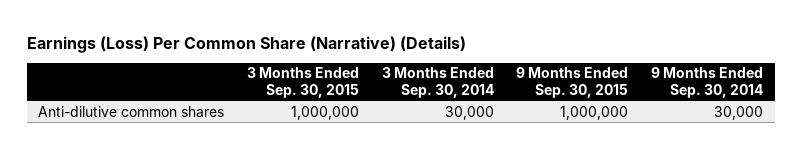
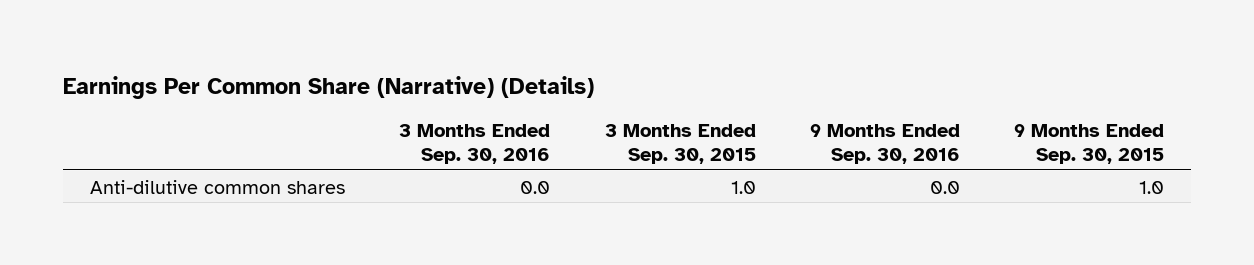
[27,35,467,53] Earnings (Loss) Per Common Share (Narrative) (Details) -> [63,76,595,100] Earnings Per Common Share (Narrative) (Details)
[381,67,494,98] 3 Months Ended Sep. 30, 2014 -> none
[651,67,764,98] 9 Months Ended Sep. 30, 2014 -> none
none -> [399,123,551,164] 3 Months Ended Sep. 30, 2016
none -> [809,123,960,164] 9 Months Ended Sep. 30, 2016
[291,105,360,120] 1,000,000 -> [730,180,756,194] 1.0
[560,105,629,120] 1,000,000 -> [1138,180,1164,194] 1.0

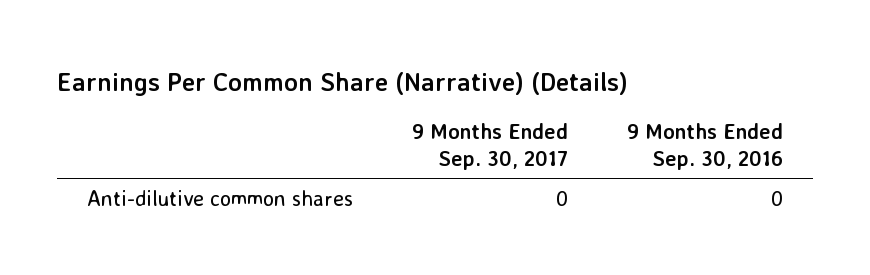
[399,123,551,164] 3 Months Ended Sep. 30, 2016 -> none
[604,123,756,164] 3 Months Ended Sep. 30, 2015 -> none
[1013,123,1164,164] 9 Months Ended Sep. 30, 2015 -> none
none -> [411,123,568,171] 9 Months Ended Sep. 30, 2017
[929,180,960,194] 0.0 -> [770,190,783,206] 0

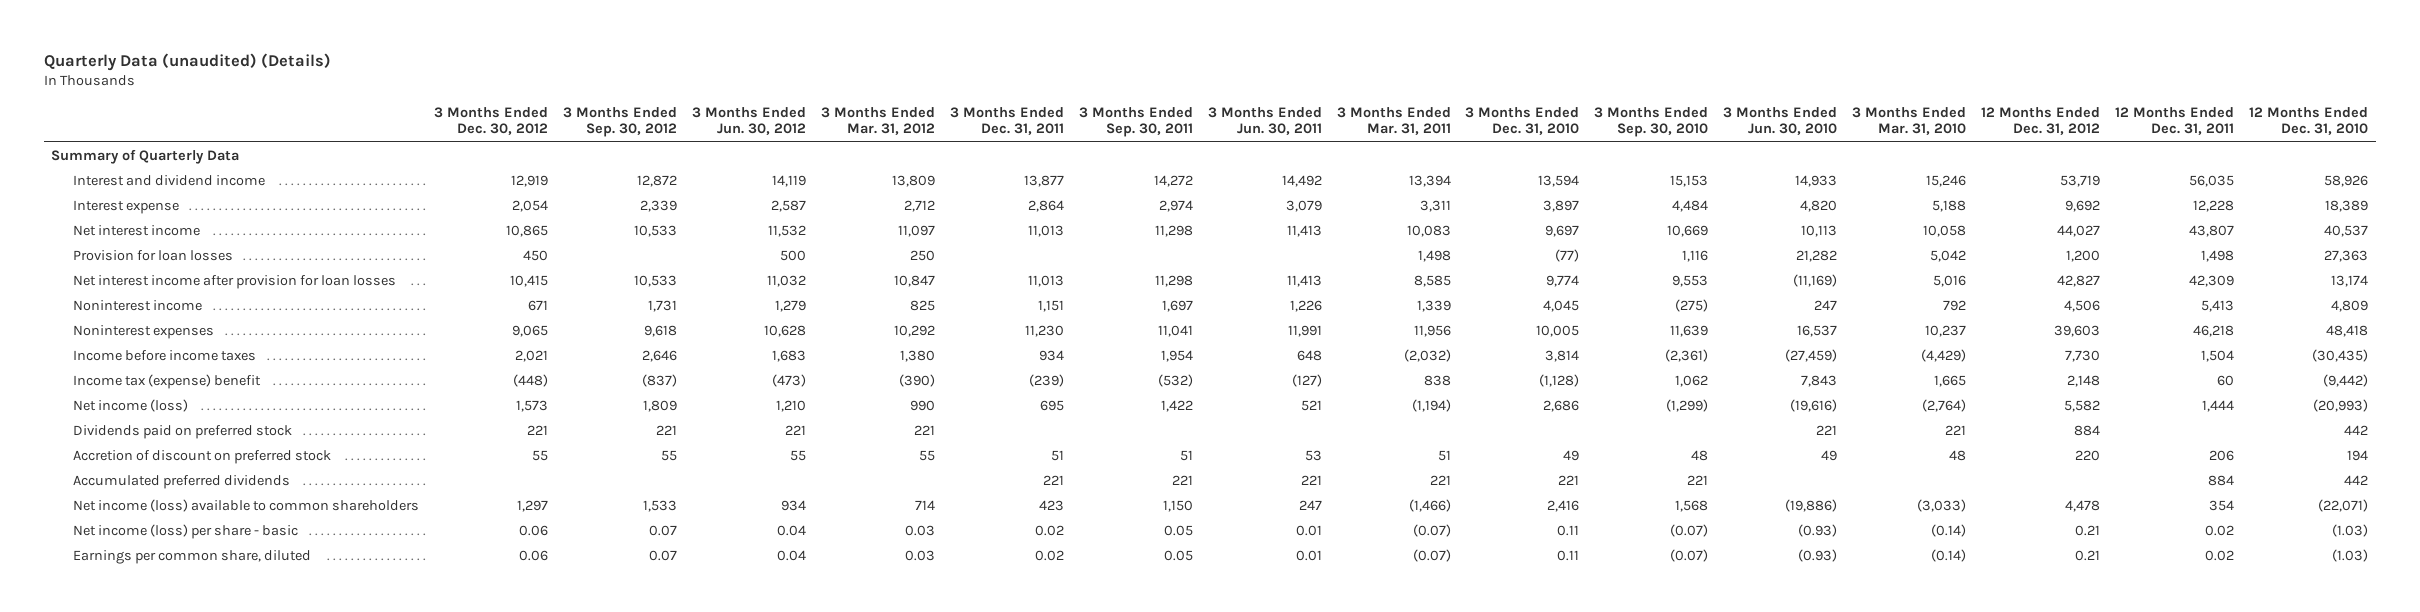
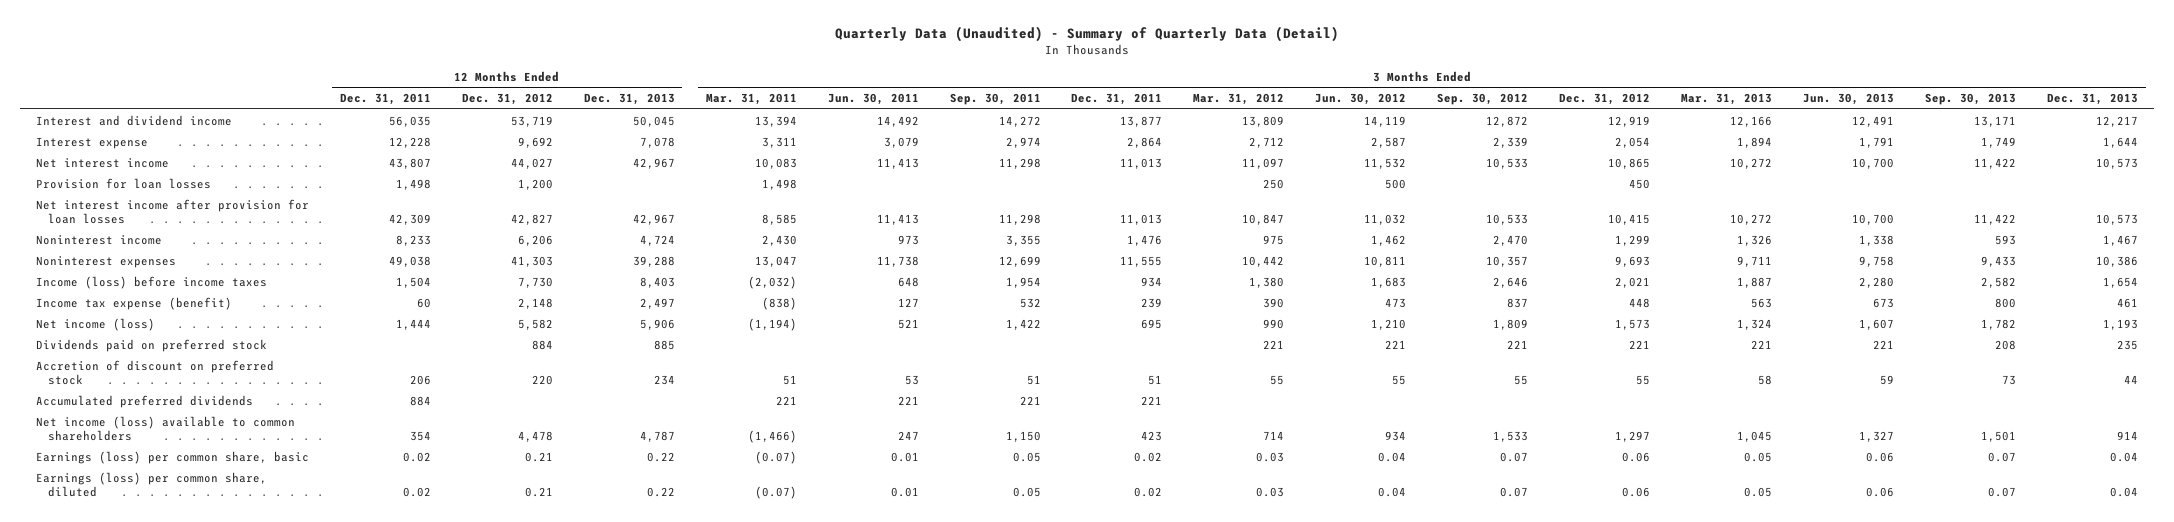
[43,52,331,71] Quarterly Data (unaudited) (Details) -> [834,26,1339,43] Quarterly Data (Unaudited) - Summary of Quarterly Data (Detail)
[433,106,548,136] 3 Months Ended Dec. 30, 2012 -> none
[1465,106,1580,136] 3 Months Ended Dec. 31, 2010 -> none
[1594,106,1709,138] 3 Months Ended Sep. 30, 2010 -> none
[1723,106,1838,136] 3 Months Ended Jun. 30, 2010 -> none
[1852,106,1967,136] 3 Months Ended Mar. 31, 2010 -> none
[2249,106,2369,136] 12 Months Ended Dec. 31, 2010 -> none
none -> [583,93,675,106] Dec. 31, 2013
none -> [1559,93,1651,106] Dec. 31, 2012
none -> [1681,93,1773,106] Mar. 31, 2013
none -> [1803,93,1895,106] Jun. 30, 2013
none -> [1925,93,2017,106] Sep. 30, 2013
none -> [2047,93,2139,106] Dec. 31, 2013
[51,149,240,165] Summary of Quarterly Data -> none
[647,300,677,313] 1,731 -> [1493,234,1529,246] 2,470
[774,300,806,313] 1,279 -> [1371,234,1407,246] 1,462
[909,300,935,312] 825 -> [1263,234,1285,245] 975
[1037,300,1064,313] 1,151 -> [1127,234,1163,246] 1,476
[1161,300,1193,313] 1,697 -> [1005,234,1041,246] 3,355
[1289,300,1322,313] 1,226 -> [897,234,919,245] 973
[1416,300,1451,313] 1,339 -> [761,234,797,246] 2,430
[2064,300,2101,313] 4,506 -> [517,234,553,246] 6,206
[2201,300,2235,313] 5,413 -> [395,234,431,246] 8,233
[643,325,677,338] 9,618 -> [1486,255,1529,267] 10,357
[763,325,806,338] 10,628 -> [1364,255,1407,267] 10,811
[893,325,935,338] 10,292 -> [1242,255,1285,267] 10,442
[1024,325,1064,338] 11,230 -> [1120,255,1163,267] 11,555
[1157,325,1193,338] 11,041 -> [998,255,1041,267] 12,699
[1287,325,1322,338] 11,991 -> [876,255,919,267] 11,738
[1413,325,1451,338] 11,956 -> [754,255,797,267] 13,047
[2054,325,2101,338] 39,603 -> [510,255,553,267] 41,303
[2193,325,2235,338] 46,218 -> [388,255,431,267] 49,038
[72,350,256,362] Income before income taxes -> [35,275,267,289] Income (loss) before income taxes
[72,374,261,390] Income tax (expense) benefit -> [35,296,232,310] Income tax expense (benefit)
[641,374,677,388] (837) -> [1507,297,1529,308] 837
[771,374,806,388] (473) -> [1385,297,1407,308] 473
[898,374,935,388] (390) -> [1263,297,1285,308] 390
[1028,374,1064,388] (239) -> [1141,297,1163,308] 239
[1157,374,1193,388] (532) -> [1019,297,1041,308] 532
[1291,374,1322,388] (127) -> [897,297,919,307] 127
[1423,375,1451,387] 838 -> [761,296,797,310] (838)
[72,524,298,540] Net income (loss) per share - basic -> [35,450,309,464] Earnings (loss) per common share, basic
[72,550,311,565] Earnings per common share, diluted -> [35,471,267,497] Earnings (loss) per common share, diluted

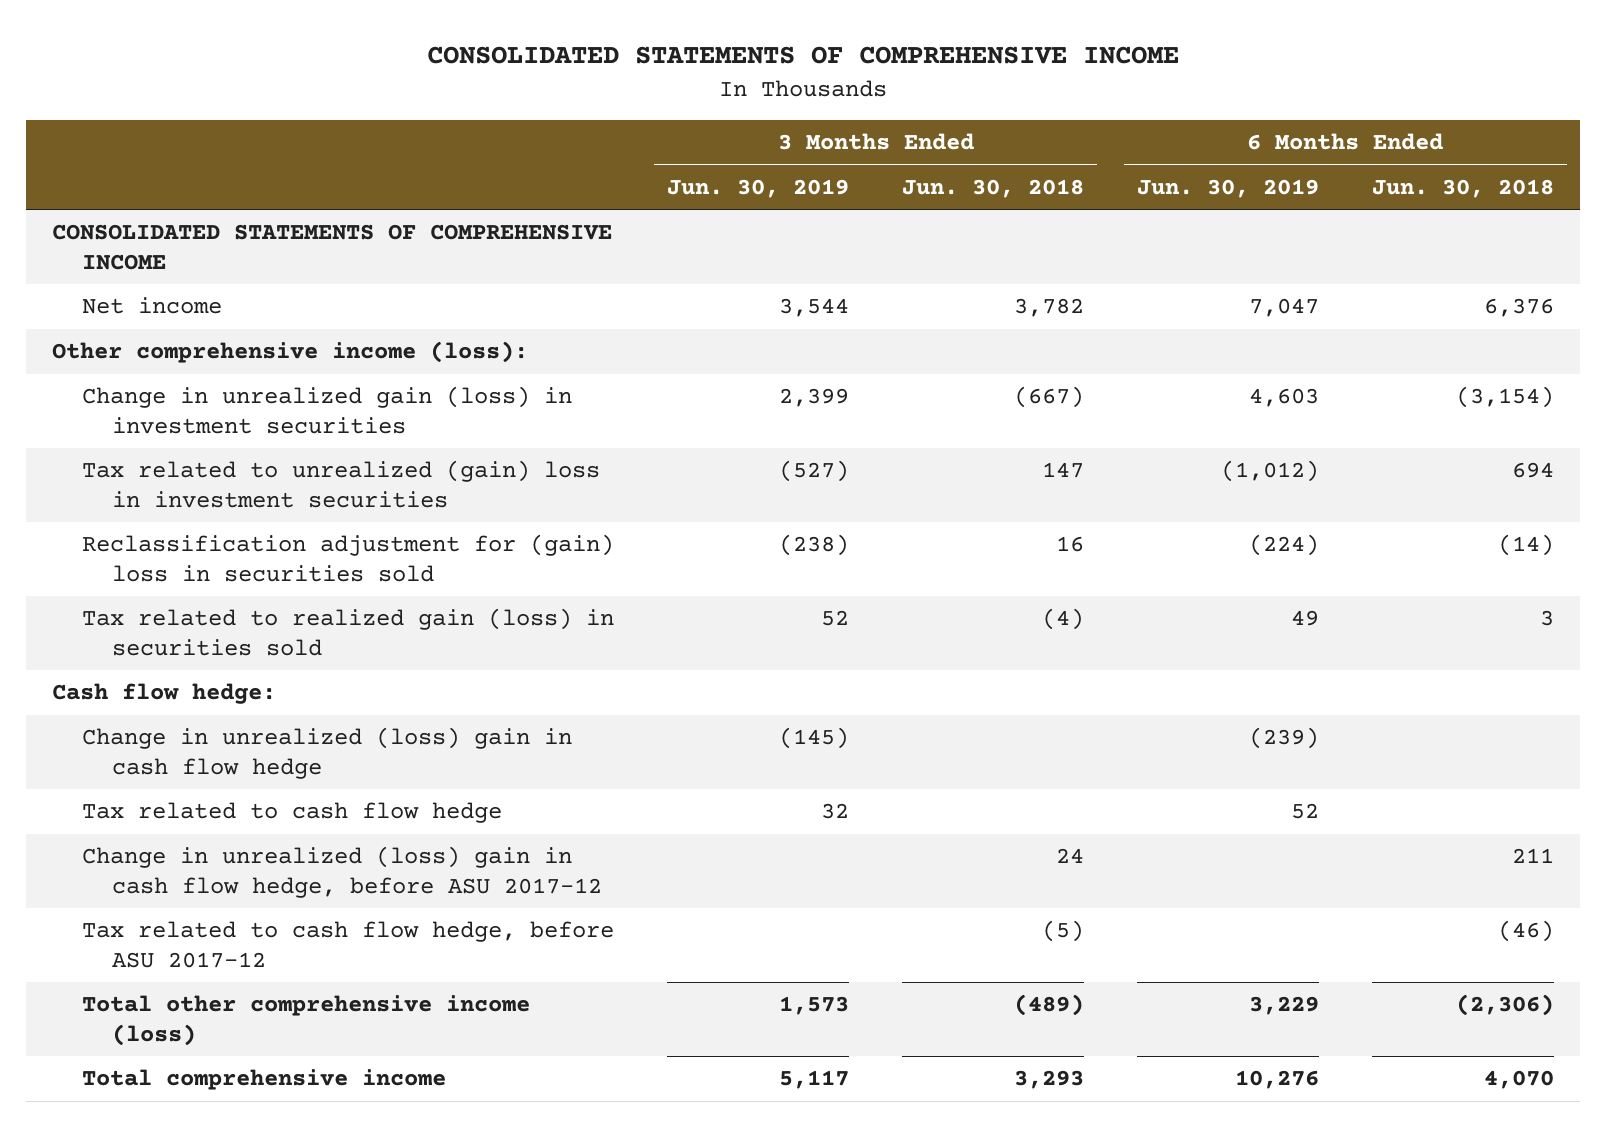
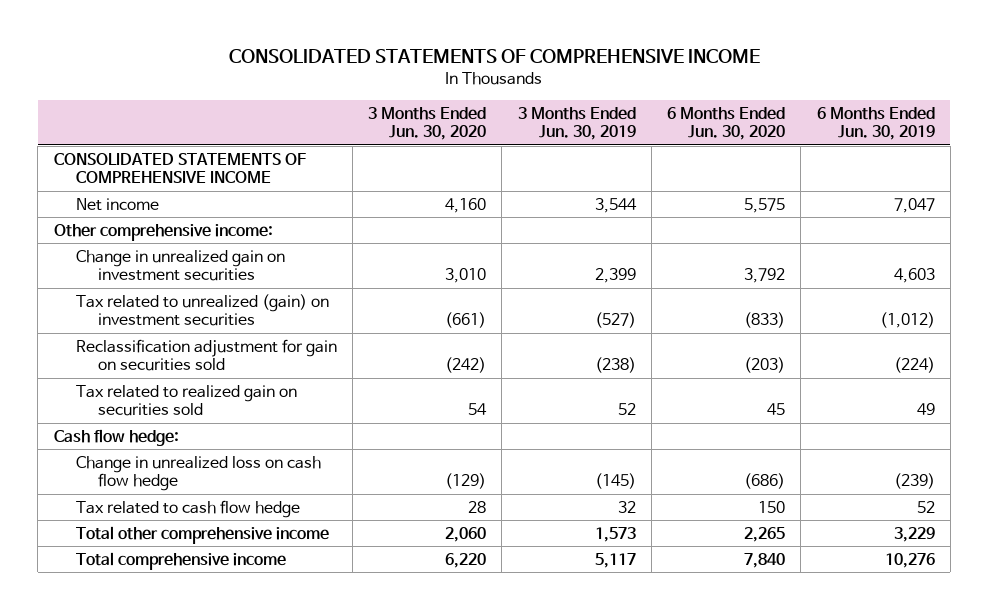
[902,178,1085,198] Jun. 30, 2018 -> none
[1371,178,1554,198] Jun. 30, 2018 -> none
none -> [368,106,487,141] 3 Months Ended Jun. 30, 2020
none -> [667,106,786,141] 6 Months Ended Jun. 30, 2020
[52,341,529,364] Other comprehensive income (loss): -> [53,223,273,241] Other comprehensive income:
[82,386,573,434] Change in unrealized gain (loss) in investment securities -> [75,249,285,282] Change in unrealized gain on investment securities
[82,460,601,508] Tax related to unrealized (gain) loss in investment securities -> [75,293,329,327] Tax related to unrealized (gain) on investment securities
[82,534,615,582] Reclassification adjustment for (gain) loss in securities sold -> [75,338,337,372] Reclassification adjustment for gain on securities sold
[82,608,615,656] Tax related to realized gain (loss) in securities sold -> [75,384,297,417] Tax related to realized gain on securities sold
[82,727,573,779] Change in unrealized (loss) gain in cash flow hedge -> [75,455,321,492] Change in unrealized loss on cash flow hedge
[82,846,603,898] Change in unrealized (loss) gain in cash flow hedge, before ASU 2017-12 -> none
[82,921,615,968] Tax related to cash flow hedge, before ASU 2017-12 -> none
[82,995,531,1046] Total other comprehensive income (loss) -> [75,525,329,544] Total other comprehensive income

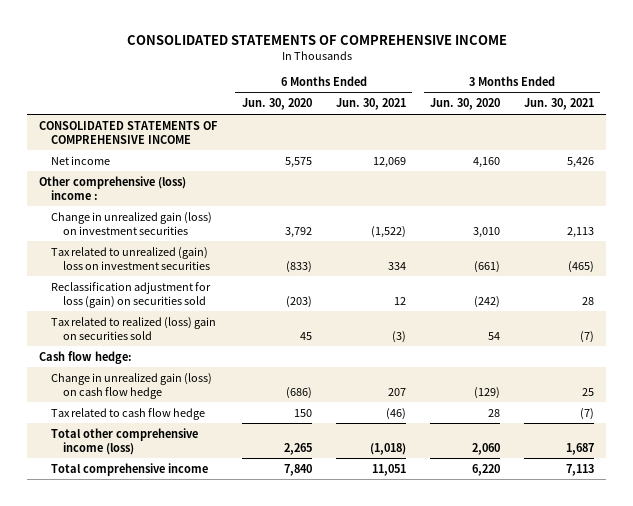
[517,106,636,141] 3 Months Ended Jun. 30, 2019 -> none
[816,106,935,141] 6 Months Ended Jun. 30, 2019 -> none
none -> [335,98,406,111] Jun. 30, 2021
none -> [523,98,594,111] Jun. 30, 2021
[53,223,273,241] Other comprehensive income: -> [39,175,187,200] Other comprehensive (loss) income :
[75,249,285,282] Change in unrealized gain on investment securities -> [51,211,213,235] Change in unrealized gain (loss) on investment securities
[75,293,329,327] Tax related to unrealized (gain) on investment securities -> [51,246,211,270] Tax related to unrealized (gain) loss on investment securities
[75,338,337,372] Reclassification adjustment for gain on securities sold -> [51,281,212,308] Reclassification adjustment for loss (gain) on securities sold
[75,384,297,417] Tax related to realized gain on securities sold -> [51,316,217,340] Tax related to realized (loss) gain on securities sold
[75,455,321,492] Change in unrealized loss on cash flow hedge -> [51,372,213,399] Change in unrealized gain (loss) on cash flow hedge
[75,525,329,544] Total other comprehensive income -> [51,427,199,455] Total other comprehensive income (loss)

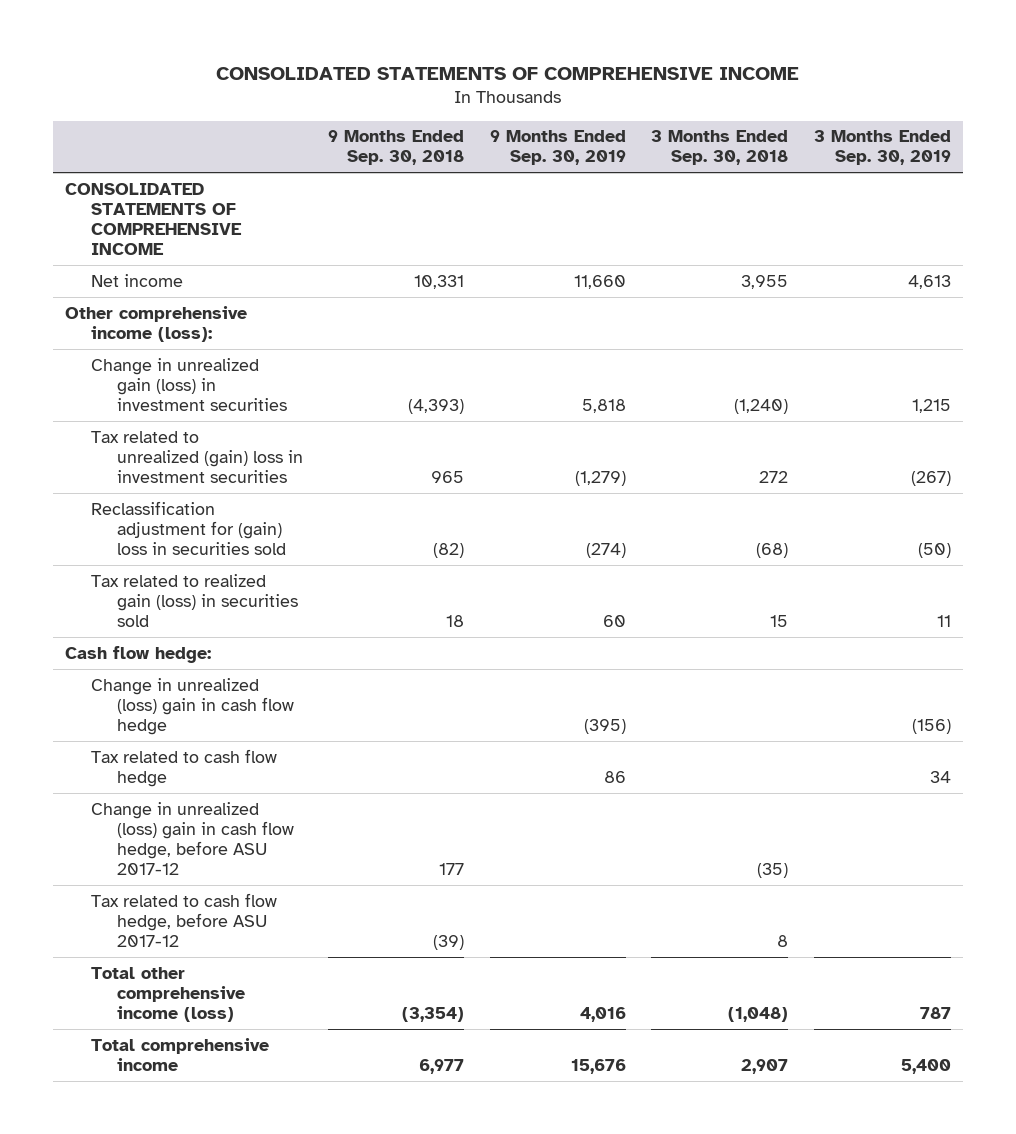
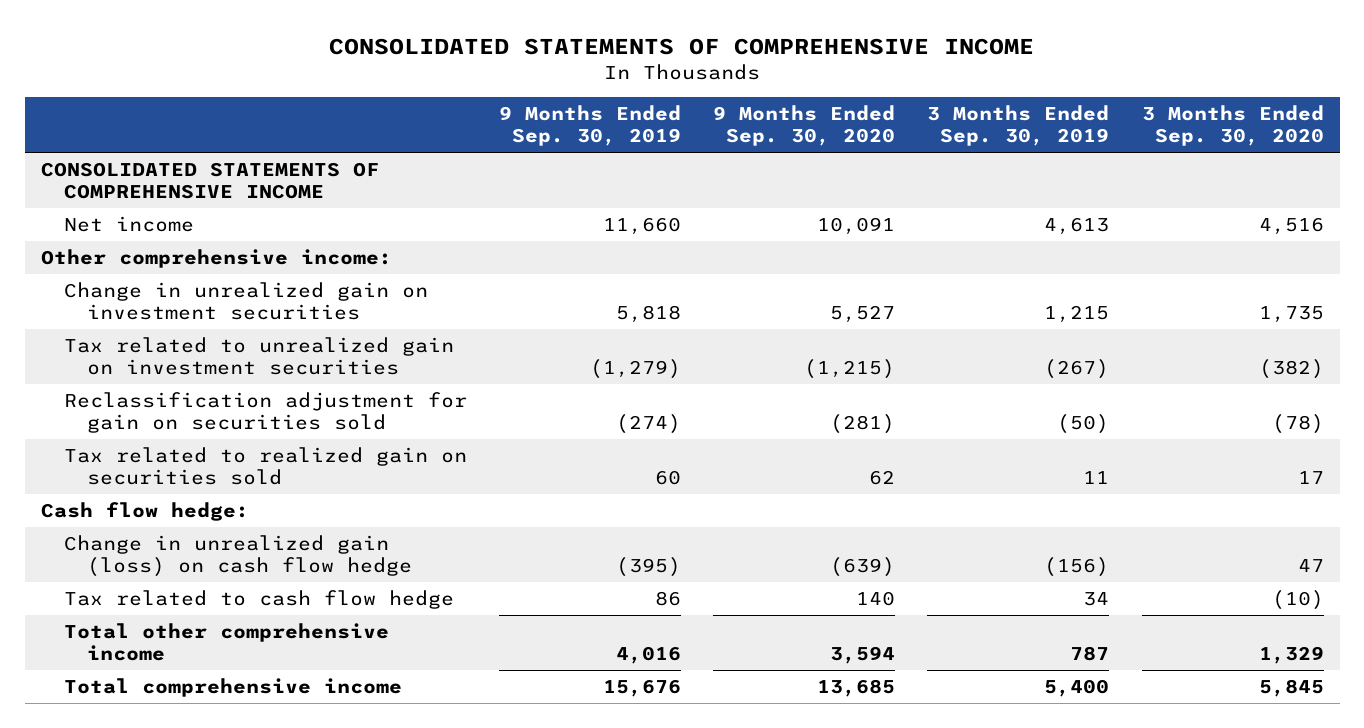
[328,130,465,166] 9 Months Ended Sep. 30, 2018 -> none
[651,130,789,166] 3 Months Ended Sep. 30, 2018 -> none
none -> [713,105,896,146] 9 Months Ended Sep. 30, 2020
none -> [1141,105,1324,146] 3 Months Ended Sep. 30, 2020
[65,305,248,342] Other comprehensive income (loss): -> [40,249,392,269] Other comprehensive income:
[91,357,287,411] Change in unrealized gain (loss) in investment securities -> [63,282,428,320] Change in unrealized gain on investment securities
[91,430,303,483] Tax related to unrealized (gain) loss in investment securities -> [63,337,454,375] Tax related to unrealized gain on investment securities
[91,500,286,555] Reclassification adjustment for (gain) loss in securities sold -> [63,392,467,433] Reclassification adjustment for gain on securities sold
[91,573,298,627] Tax related to realized gain (loss) in securities sold -> [63,447,467,485] Tax related to realized gain on securities sold
[91,677,294,735] Change in unrealized (loss) gain in cash flow hedge -> [63,535,412,577] Change in unrealized gain (loss) on cash flow hedge
[91,801,294,875] Change in unrealized (loss) gain in cash flow hedge, before ASU 2017-12 -> none
[91,892,278,947] Tax related to cash flow hedge, before ASU 2017-12 -> none
[91,966,245,1022] Total other comprehensive income (loss) -> [63,623,389,661] Total other comprehensive income

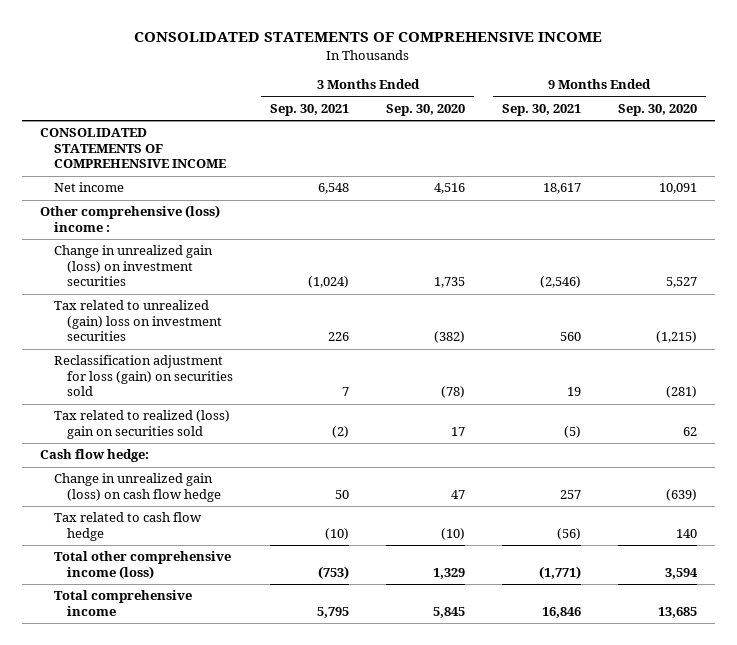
[499,105,682,146] 9 Months Ended Sep. 30, 2019 -> none
[927,105,1110,146] 3 Months Ended Sep. 30, 2019 -> none
none -> [270,103,350,116] Sep. 30, 2021
none -> [501,103,581,116] Sep. 30, 2021
[40,249,392,269] Other comprehensive income: -> [40,205,221,232] Other comprehensive (loss) income :
[63,282,428,320] Change in unrealized gain on investment securities -> [53,245,213,287] Change in unrealized gain (loss) on investment securities
[63,337,454,375] Tax related to unrealized gain on investment securities -> [53,300,223,342] Tax related to unrealized (gain) loss on investment securities
[63,392,467,433] Reclassification adjustment for gain on securities sold -> [53,355,234,397] Reclassification adjustment for loss (gain) on securities sold
[63,447,467,485] Tax related to realized gain on securities sold -> [53,410,230,439] Tax related to realized (loss) gain on securities sold
[63,623,389,661] Total other comprehensive income -> [53,551,231,579] Total other comprehensive income (loss)

